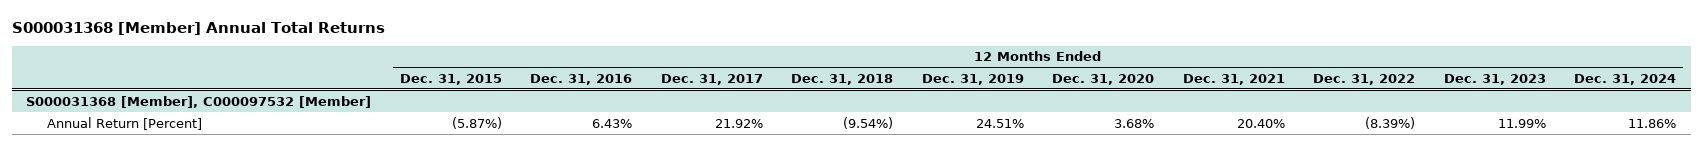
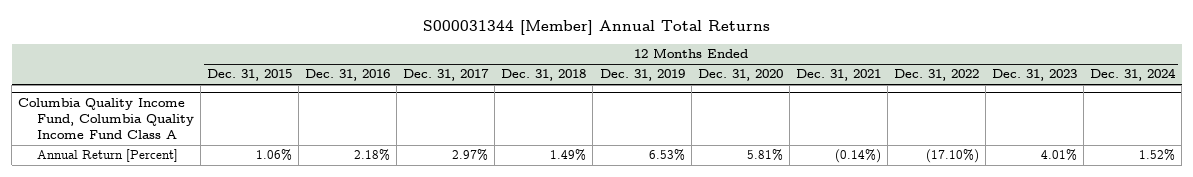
[12,21,386,35] S000031368 [Member] Annual Total Returns -> [422,20,770,36] S000031344 [Member] Annual Total Returns
[26,95,372,108] S000031368 [Member], C000097532 [Member] -> none
none -> [18,98,194,139] Columbia Quality Income Fund, Columbia Quality Income Fund Class A
[451,116,502,129] (5.87%) -> [256,149,293,162] 1.06%
[592,118,633,128] 6.43% -> [354,149,391,162] 2.18%
[714,118,763,128] 21.92% -> [452,149,489,162] 2.97%
[843,116,894,129] (9.54%) -> [550,149,587,162] 1.49%
[975,118,1024,128] 24.51% -> [648,149,685,162] 6.53%
[1114,118,1155,128] 3.68% -> [746,149,783,162] 5.81%
[1236,118,1285,128] 20.40% -> [834,149,881,164] (0.14%)
[1365,116,1416,129] (8.39%) -> [925,149,979,164] (17.10%)
[1497,118,1546,128] 11.99% -> [1041,149,1078,162] 4.01%
[1628,118,1677,128] 11.86% -> [1139,149,1176,162] 1.52%

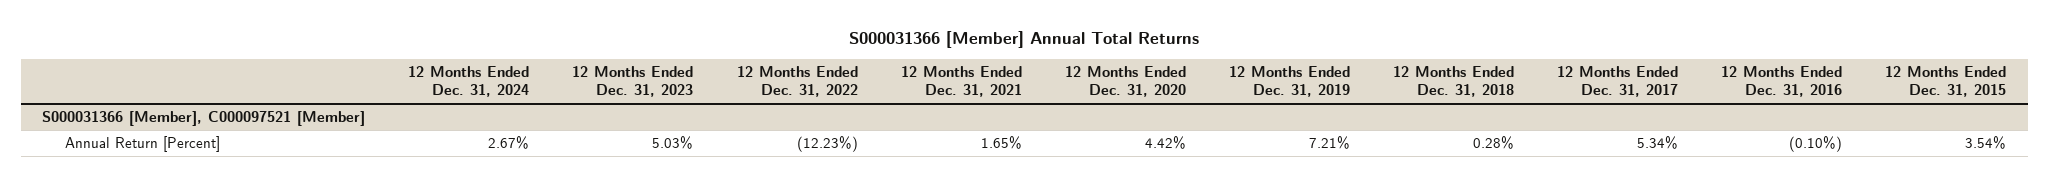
[422,20,770,36] S000031344 [Member] Annual Total Returns -> [849,30,1200,48] S000031366 [Member] Annual Total Returns
[18,98,194,139] Columbia Quality Income Fund, Columbia Quality Income Fund Class A -> none
none -> [42,111,366,127] S000031366 [Member], C000097521 [Member]
[256,149,293,162] 1.06% -> [1965,136,2007,150] 3.54%
[354,149,391,162] 2.18% -> [1789,136,1843,153] (0.10%)
[452,149,489,162] 2.97% -> [1637,136,1679,150] 5.34%
[550,149,587,162] 1.49% -> [1473,136,1515,150] 0.28%
[648,149,685,162] 6.53% -> [1308,136,1350,150] 7.21%
[746,149,783,162] 5.81% -> [1144,136,1186,150] 4.42%
[834,149,881,164] (0.14%) -> [980,136,1022,150] 1.65%
[925,149,979,164] (17.10%) -> [796,136,858,153] (12.23%)
[1041,149,1078,162] 4.01% -> [652,136,694,150] 5.03%
[1139,149,1176,162] 1.52% -> [488,136,530,150] 2.67%

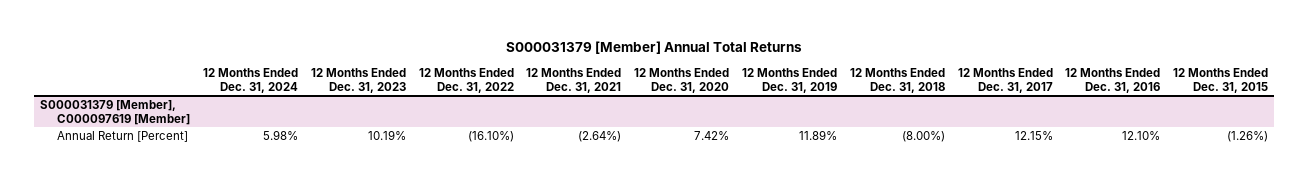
[849,30,1200,48] S000031366 [Member] Annual Total Returns -> [506,41,803,55] S000031379 [Member] Annual Total Returns
[42,111,366,127] S000031366 [Member], C000097521 [Member] -> none
none -> [40,99,191,125] S000031379 [Member], C000097619 [Member]
[488,136,530,150] 2.67% -> [263,129,299,140] 5.98%
[652,136,694,150] 5.03% -> [367,129,406,140] 10.19%
[796,136,858,153] (12.23%) -> [467,130,514,142] (16.10%)
[980,136,1022,150] 1.65% -> [578,130,622,142] (2.64%)
[1144,136,1186,150] 4.42% -> [694,130,730,140] 7.42%
[1308,136,1350,150] 7.21% -> [798,129,837,140] 11.89%
[1473,136,1515,150] 0.28% -> [901,130,945,142] (8.00%)
[1637,136,1679,150] 5.34% -> [1014,130,1053,140] 12.15%
[1789,136,1843,153] (0.10%) -> [1122,130,1161,140] 12.10%
[1965,136,2007,150] 3.54% -> [1227,130,1269,142] (1.26%)

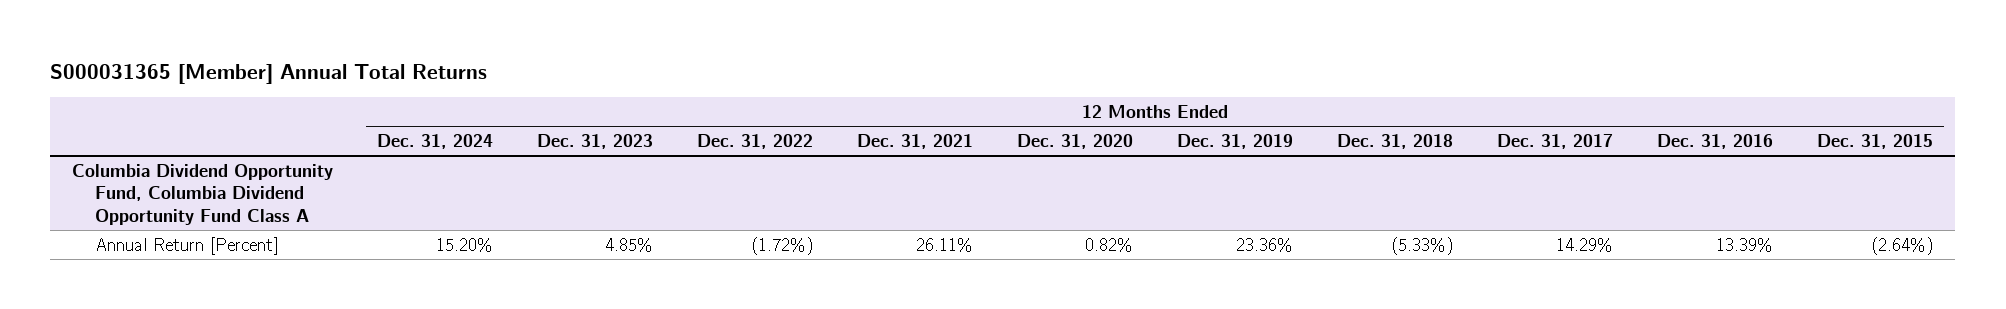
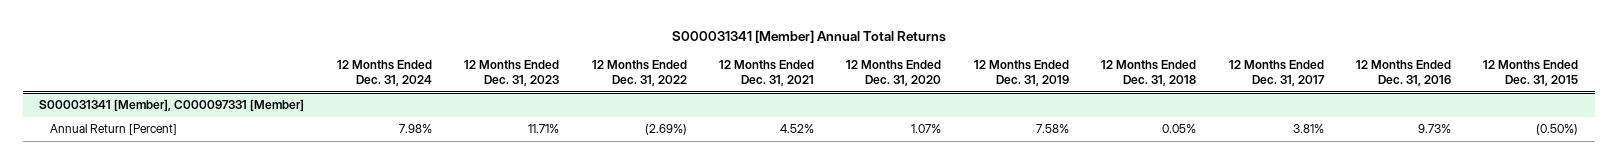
[50,63,488,84] S000031365 [Member] Annual Total Returns -> [671,30,946,44] S000031341 [Member] Annual Total Returns
[72,163,334,226] Columbia Dividend Opportunity Fund, Columbia Dividend Opportunity Fund Class A -> none
none -> [39,99,305,112] S000031341 [Member], C000097331 [Member]
[436,237,494,252] 15.20% -> [398,124,432,134] 7.98%
[605,237,654,252] 4.85% -> [528,124,560,134] 11.71%
[751,236,814,255] (1.72%) -> [644,124,687,136] (2.69%)
[916,237,974,252] 26.11% -> [779,124,814,134] 4.52%
[1085,237,1134,252] 0.82% -> [911,124,942,134] 1.07%
[1236,237,1294,252] 23.36% -> [1035,124,1069,134] 7.58%
[1391,236,1454,255] (5.33%) -> [1162,124,1197,134] 0.05%
[1556,237,1614,252] 14.29% -> [1292,124,1324,134] 3.81%
[1716,237,1774,252] 13.39% -> [1417,124,1451,134] 9.73%
[1871,236,1934,255] (2.64%) -> [1536,124,1579,136] (0.50%)

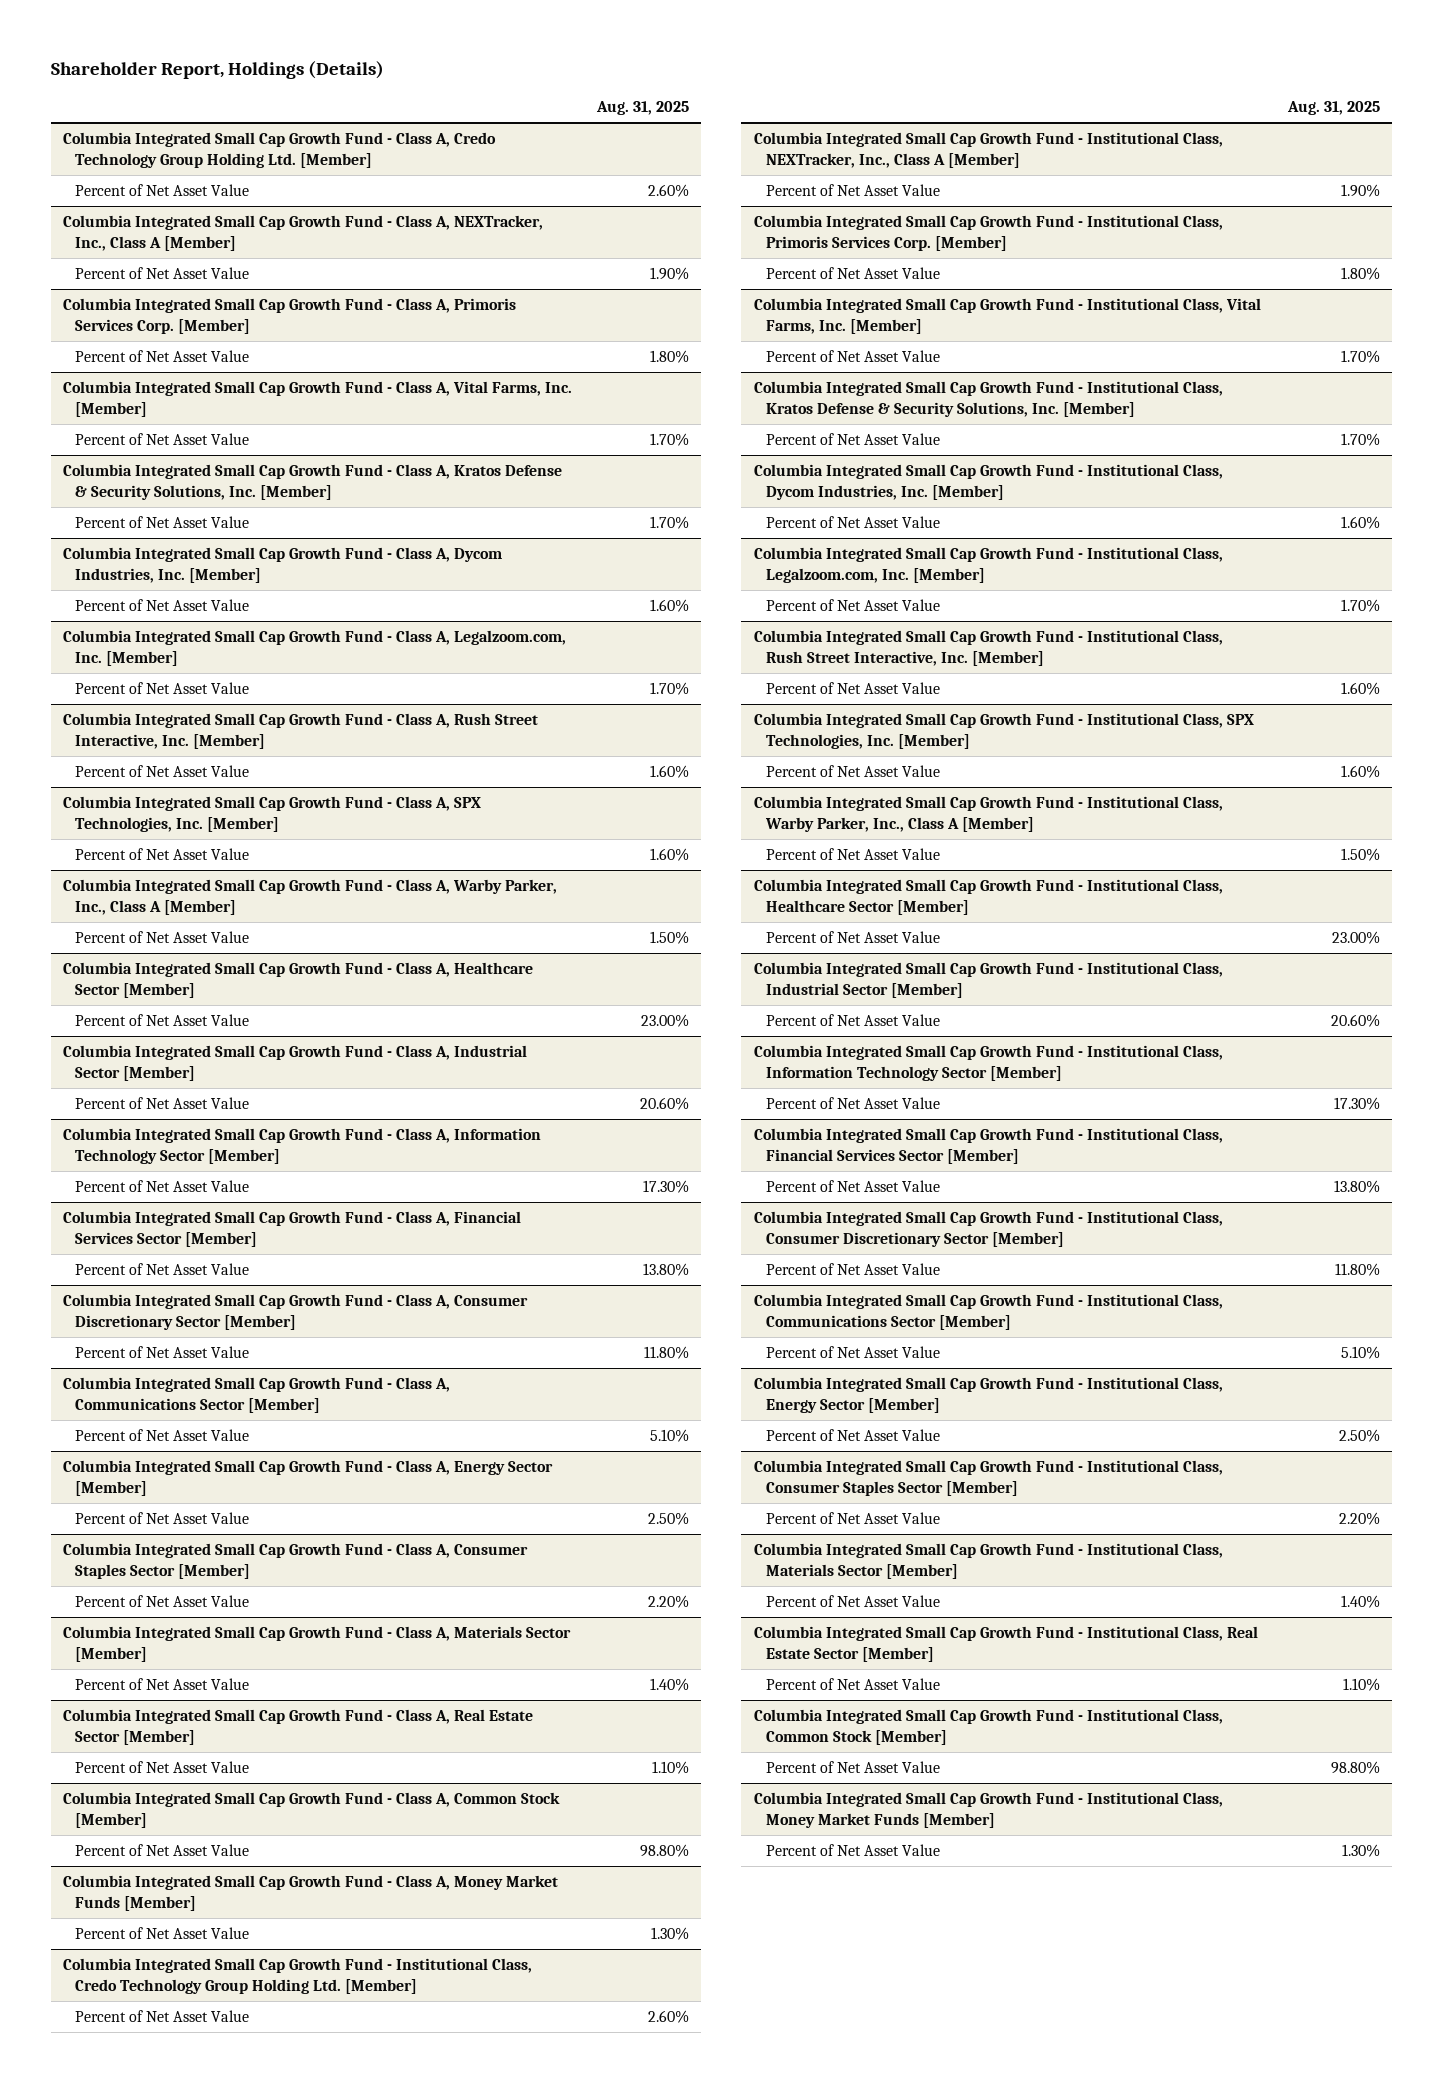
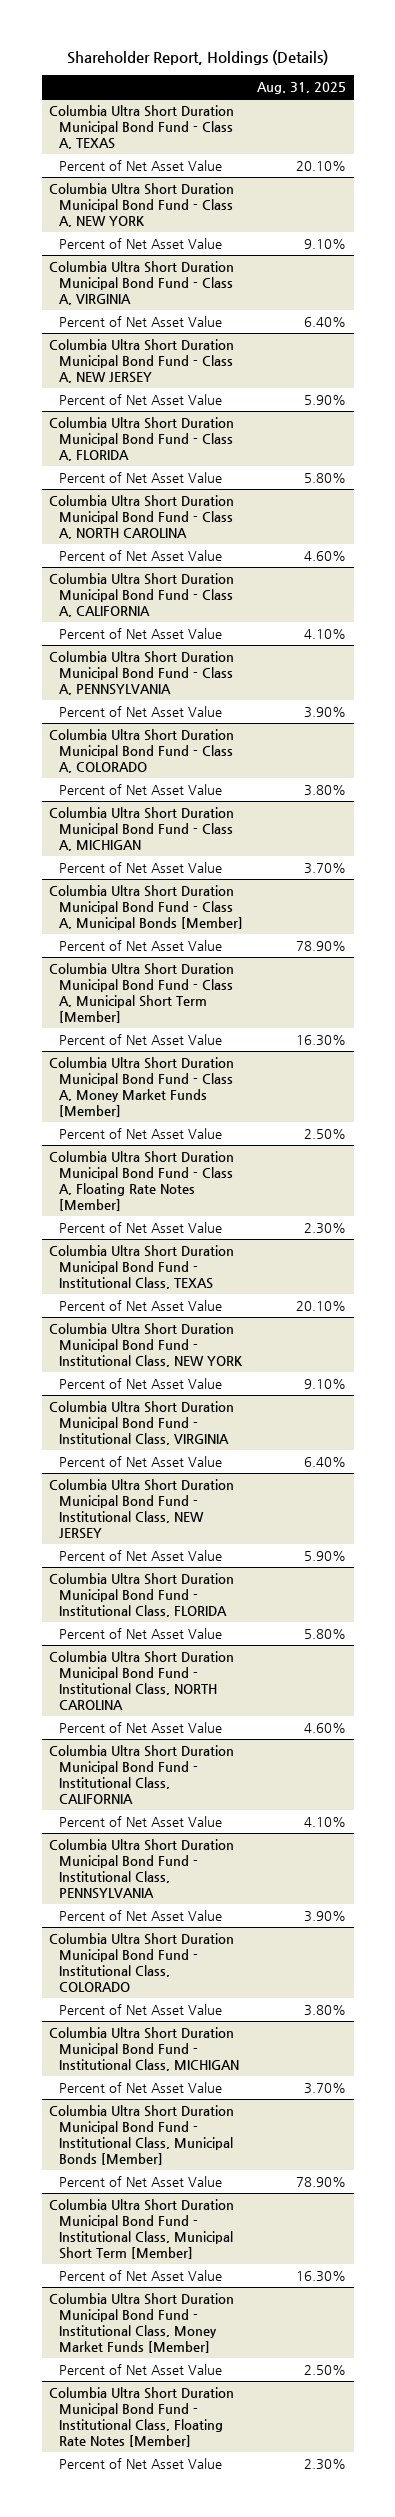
[62,131,496,168] Columbia Integrated Small Cap Growth Fund - Class A, Credo Technology Group Holding Ltd. [Member] -> none
[62,214,543,251] Columbia Integrated Small Cap Growth Fund - Class A, NEXTracker, Inc., Class A [Member] -> none
[62,297,516,334] Columbia Integrated Small Cap Growth Fund - Class A, Primoris Services Corp. [Member] -> none
[62,380,572,417] Columbia Integrated Small Cap Growth Fund - Class A, Vital Farms, Inc. [Member] -> none
[62,463,562,500] Columbia Integrated Small Cap Growth Fund - Class A, Kratos Defense & Security Solutions, Inc. [Member] -> none
[62,546,502,583] Columbia Integrated Small Cap Growth Fund - Class A, Dycom Industries, Inc. [Member] -> none
[62,629,566,666] Columbia Integrated Small Cap Growth Fund - Class A, Legalzoom.com, Inc. [Member] -> none
[62,712,538,749] Columbia Integrated Small Cap Growth Fund - Class A, Rush Street Interactive, Inc. [Member] -> none
[62,795,481,832] Columbia Integrated Small Cap Growth Fund - Class A, SPX Technologies, Inc. [Member] -> none
[62,878,557,915] Columbia Integrated Small Cap Growth Fund - Class A, Warby Parker, Inc., Class A [Member] -> none
[62,961,533,998] Columbia Integrated Small Cap Growth Fund - Class A, Healthcare Sector [Member] -> none
[62,1044,527,1081] Columbia Integrated Small Cap Growth Fund - Class A, Industrial Sector [Member] -> none
[62,1127,541,1164] Columbia Integrated Small Cap Growth Fund - Class A, Information Technology Sector [Member] -> none
[75,1179,250,1192] Percent of Net Asset Value -> none
[62,1210,521,1247] Columbia Integrated Small Cap Growth Fund - Class A, Financial Services Sector [Member] -> none
[75,1262,250,1275] Percent of Net Asset Value -> none
[62,1293,528,1330] Columbia Integrated Small Cap Growth Fund - Class A, Consumer Discretionary Sector [Member] -> none
[75,1345,250,1358] Percent of Net Asset Value -> none
[62,1376,450,1413] Columbia Integrated Small Cap Growth Fund - Class A, Communications Sector [Member] -> none
[75,1428,250,1441] Percent of Net Asset Value -> none
[62,1459,553,1496] Columbia Integrated Small Cap Growth Fund - Class A, Energy Sector [Member] -> none
none -> [49,105,235,150] Columbia Ultra Short Duration Municipal Bond Fund - Class A, TEXAS
[647,183,689,197] 2.60% -> [296,161,347,172] 20.10%
none -> [49,183,235,228] Columbia Ultra Short Duration Municipal Bond Fund - Class A, NEW YORK
[649,266,689,280] 1.90% -> [304,239,347,250] 9.10%
none -> [49,261,235,306] Columbia Ultra Short Duration Municipal Bond Fund - Class A, VIRGINIA
[649,349,689,363] 1.80% -> [304,317,347,328] 6.40%
none -> [49,339,235,384] Columbia Ultra Short Duration Municipal Bond Fund - Class A, NEW JERSEY
[649,432,689,446] 1.70% -> [304,395,347,406] 5.90%
none -> [49,417,235,462] Columbia Ultra Short Duration Municipal Bond Fund - Class A, FLORIDA
[649,515,689,529] 1.70% -> [304,473,347,484] 5.80%
none -> [49,495,235,540] Columbia Ultra Short Duration Municipal Bond Fund - Class A, NORTH CAROLINA
[649,598,689,612] 1.60% -> [304,551,347,562] 4.60%
none -> [49,573,235,618] Columbia Ultra Short Duration Municipal Bond Fund - Class A, CALIFORNIA
[649,681,689,695] 1.70% -> [304,629,347,640] 4.10%
none -> [49,651,235,696] Columbia Ultra Short Duration Municipal Bond Fund - Class A, PENNSYLVANIA
[649,764,689,778] 1.60% -> [304,707,347,719] 3.90%
none -> [49,729,235,774] Columbia Ultra Short Duration Municipal Bond Fund - Class A, COLORADO
[649,847,689,861] 1.60% -> [304,785,347,797] 3.80%
none -> [49,807,235,852] Columbia Ultra Short Duration Municipal Bond Fund - Class A, MICHIGAN
[649,930,689,944] 1.50% -> [304,863,347,875] 3.70%
none -> [49,885,243,931] Columbia Ultra Short Duration Municipal Bond Fund - Class A, Municipal Bonds [Member]
[640,1013,689,1027] 23.00% -> [296,941,347,952] 78.90%
none -> [49,963,235,1023] Columbia Ultra Short Duration Municipal Bond Fund - Class A, Municipal Short Term [Member]
[639,1096,689,1110] 20.60% -> [296,1035,347,1047] 16.30%
none -> [49,1057,235,1117] Columbia Ultra Short Duration Municipal Bond Fund - Class A, Money Market Funds [Member]
[62,1542,528,1579] Columbia Integrated Small Cap Growth Fund - Class A, Consumer Staples Sector [Member] -> none
[62,1625,571,1662] Columbia Integrated Small Cap Growth Fund - Class A, Materials Sector [Member] -> none
[62,1708,533,1745] Columbia Integrated Small Cap Growth Fund - Class A, Real Estate Sector [Member] -> none
[62,1791,560,1828] Columbia Integrated Small Cap Growth Fund - Class A, Common Stock [Member] -> none
[62,1874,558,1911] Columbia Integrated Small Cap Growth Fund - Class A, Money Market Funds [Member] -> none
[62,1957,532,1994] Columbia Integrated Small Cap Growth Fund - Institutional Class, Credo Technology Group Holding Ltd. [Member] -> none
[753,131,1223,168] Columbia Integrated Small Cap Growth Fund - Institutional Class, NEXTracker, Inc., Class A [Member] -> none
[753,214,1223,251] Columbia Integrated Small Cap Growth Fund - Institutional Class, Primoris Services Corp. [Member] -> none
[753,297,1261,334] Columbia Integrated Small Cap Growth Fund - Institutional Class, Vital Farms, Inc. [Member] -> none
[753,380,1223,417] Columbia Integrated Small Cap Growth Fund - Institutional Class, Kratos Defense & Security Solutions, Inc. [Member] -> none
[753,463,1223,500] Columbia Integrated Small Cap Growth Fund - Institutional Class, Dycom Industries, Inc. [Member] -> none
[753,546,1223,583] Columbia Integrated Small Cap Growth Fund - Institutional Class, Legalzoom.com, Inc. [Member] -> none
[753,629,1223,666] Columbia Integrated Small Cap Growth Fund - Institutional Class, Rush Street Interactive, Inc. [Member] -> none
[753,712,1254,749] Columbia Integrated Small Cap Growth Fund - Institutional Class, SPX Technologies, Inc. [Member] -> none
[765,764,940,777] Percent of Net Asset Value -> none
[753,795,1223,832] Columbia Integrated Small Cap Growth Fund - Institutional Class, Warby Parker, Inc., Class A [Member] -> none
[765,847,940,860] Percent of Net Asset Value -> none
[753,878,1223,915] Columbia Integrated Small Cap Growth Fund - Institutional Class, Healthcare Sector [Member] -> none
[765,930,940,943] Percent of Net Asset Value -> none
[753,961,1223,998] Columbia Integrated Small Cap Growth Fund - Institutional Class, Industrial Sector [Member] -> none
[765,1013,940,1026] Percent of Net Asset Value -> none
[753,1044,1223,1081] Columbia Integrated Small Cap Growth Fund - Institutional Class, Information Technology Sector [Member] -> none
[765,1096,940,1109] Percent of Net Asset Value -> none
[753,1127,1223,1164] Columbia Integrated Small Cap Growth Fund - Institutional Class, Financial Services Sector [Member] -> none
[765,1179,940,1192] Percent of Net Asset Value -> none
[753,1210,1223,1247] Columbia Integrated Small Cap Growth Fund - Institutional Class, Consumer Discretionary Sector [Member] -> none
[765,1262,940,1275] Percent of Net Asset Value -> none
[753,1293,1223,1330] Columbia Integrated Small Cap Growth Fund - Institutional Class, Communications Sector [Member] -> none
[765,1345,940,1358] Percent of Net Asset Value -> none
[753,1376,1223,1413] Columbia Integrated Small Cap Growth Fund - Institutional Class, Energy Sector [Member] -> none
none -> [49,1151,235,1211] Columbia Ultra Short Duration Municipal Bond Fund - Class A, Floating Rate Notes [Member]
[647,1594,689,1608] 2.20% -> [304,1223,347,1235] 2.30%
none -> [49,1245,235,1290] Columbia Ultra Short Duration Municipal Bond Fund - Institutional Class, TEXAS
[649,1677,689,1691] 1.40% -> [296,1301,347,1312] 20.10%
none -> [49,1323,243,1368] Columbia Ultra Short Duration Municipal Bond Fund - Institutional Class, NEW YORK
[651,1760,689,1774] 1.10% -> [304,1379,347,1390] 9.10%
none -> [49,1401,235,1446] Columbia Ultra Short Duration Municipal Bond Fund - Institutional Class, VIRGINIA
[639,1843,689,1857] 98.80% -> [304,1457,347,1468] 6.40%
none -> [49,1479,235,1539] Columbia Ultra Short Duration Municipal Bond Fund - Institutional Class, NEW JERSEY
[650,1926,689,1940] 1.30% -> [304,1551,347,1562] 5.90%
none -> [49,1573,235,1618] Columbia Ultra Short Duration Municipal Bond Fund - Institutional Class, FLORIDA
[647,2009,689,2023] 2.60% -> [304,1629,347,1640] 5.80%
none -> [49,1651,235,1710] Columbia Ultra Short Duration Municipal Bond Fund - Institutional Class, NORTH CAROLINA
[1340,183,1380,197] 1.90% -> [304,1723,347,1734] 4.60%
none -> [49,1745,235,1804] Columbia Ultra Short Duration Municipal Bond Fund - Institutional Class, CALIFORNIA
[1340,266,1380,280] 1.80% -> [304,1817,347,1828] 4.10%
none -> [49,1839,235,1899] Columbia Ultra Short Duration Municipal Bond Fund - Institutional Class, PENNSYLVANIA
[1340,349,1380,363] 1.70% -> [304,1911,347,1923] 3.90%
none -> [49,1933,235,1992] Columbia Ultra Short Duration Municipal Bond Fund - Institutional Class, COLORADO
[1340,432,1380,446] 1.70% -> [304,2005,347,2017] 3.80%
none -> [49,2027,239,2072] Columbia Ultra Short Duration Municipal Bond Fund - Institutional Class, MICHIGAN
[1340,515,1380,529] 1.60% -> [304,2083,347,2095] 3.70%
none -> [49,2105,235,2165] Columbia Ultra Short Duration Municipal Bond Fund - Institutional Class, Municipal Bonds [Member]
[1340,598,1380,612] 1.70% -> [296,2177,347,2188] 78.90%
none -> [49,2199,235,2259] Columbia Ultra Short Duration Municipal Bond Fund - Institutional Class, Municipal Short Term [Member]
[1340,681,1380,695] 1.60% -> [296,2271,347,2283] 16.30%
none -> [49,2293,235,2353] Columbia Ultra Short Duration Municipal Bond Fund - Institutional Class, Money Market Funds [Member]
[753,1459,1223,1496] Columbia Integrated Small Cap Growth Fund - Institutional Class, Consumer Staples Sector [Member] -> none
[753,1542,1223,1579] Columbia Integrated Small Cap Growth Fund - Institutional Class, Materials Sector [Member] -> none
[765,1594,940,1607] Percent of Net Asset Value -> none
[753,1625,1258,1662] Columbia Integrated Small Cap Growth Fund - Institutional Class, Real Estate Sector [Member] -> none
[765,1677,940,1690] Percent of Net Asset Value -> none
[753,1708,1223,1745] Columbia Integrated Small Cap Growth Fund - Institutional Class, Common Stock [Member] -> none
[765,1760,940,1773] Percent of Net Asset Value -> none
[753,1791,1223,1828] Columbia Integrated Small Cap Growth Fund - Institutional Class, Money Market Funds [Member] -> none
[765,1843,940,1856] Percent of Net Asset Value -> none
none -> [49,2387,235,2447] Columbia Ultra Short Duration Municipal Bond Fund - Institutional Class, Floating Rate Notes [Member]
[1338,1511,1380,1525] 2.20% -> [304,2459,347,2471] 2.30%

